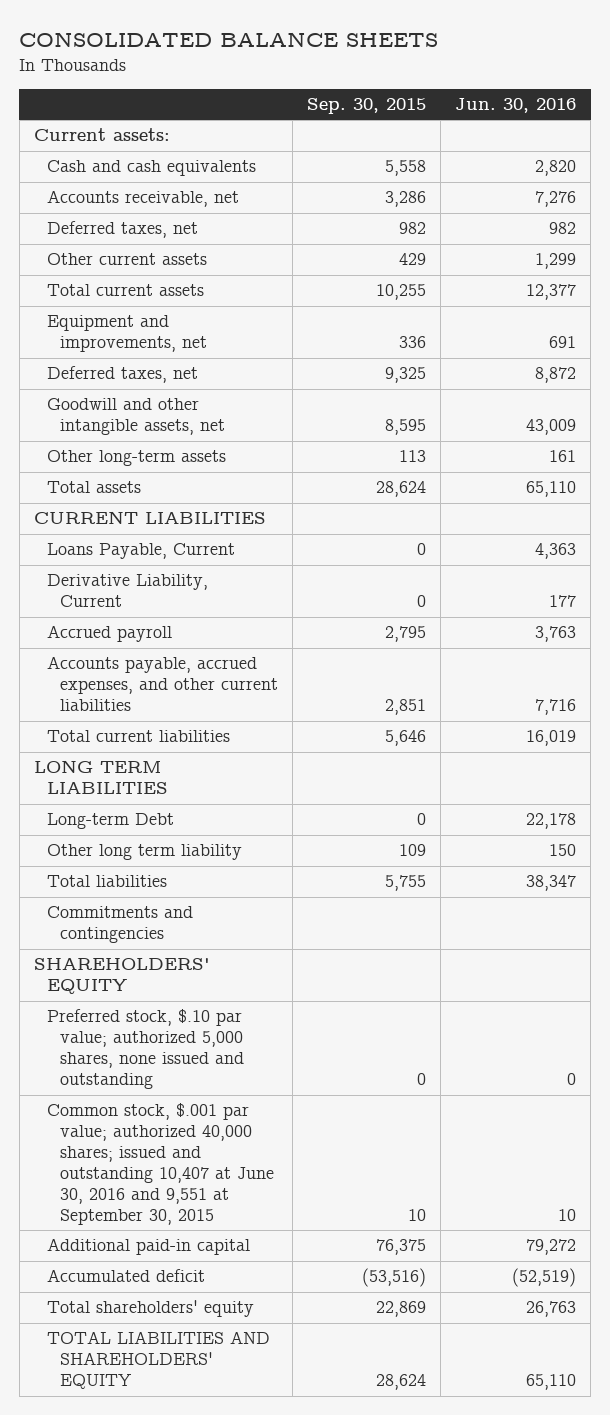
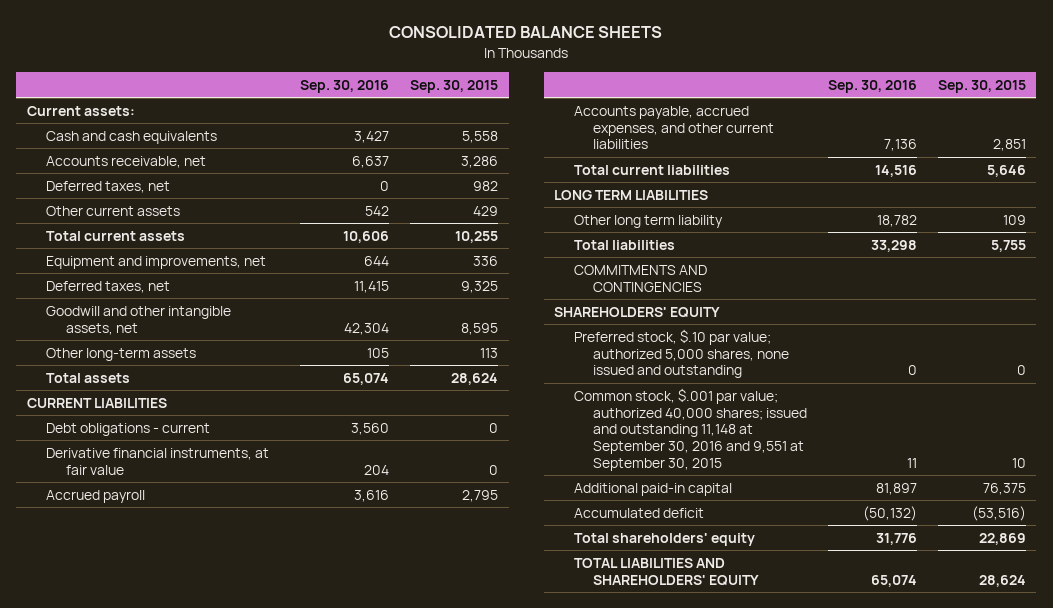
[455,98,577,114] Jun. 30, 2016 -> none
none -> [300,79,390,93] Sep. 30, 2016
[46,543,235,560] Loans Payable, Current -> [46,422,211,436] Debt obligations - current
[46,574,208,608] Derivative Liability, Current -> [46,447,270,475] Derivative financial instruments, at fair value
[46,813,174,830] Long-term Debt -> none
[46,906,193,944] Commitments and contingencies -> [573,264,707,292] COMMITMENTS AND CONTINGENCIES
[46,1103,275,1226] Common stock, $.001 par value; authorized 40,000 shares; issued and outstanding 10,407 at June 30, 2016 and 9,551 at September 30, 2015 -> [573,387,808,471] Common stock, $.001 par value; authorized 40,000 shares; issued and outstanding 11,148 at September 30, 2016 and 9,551 at September 30, 2015

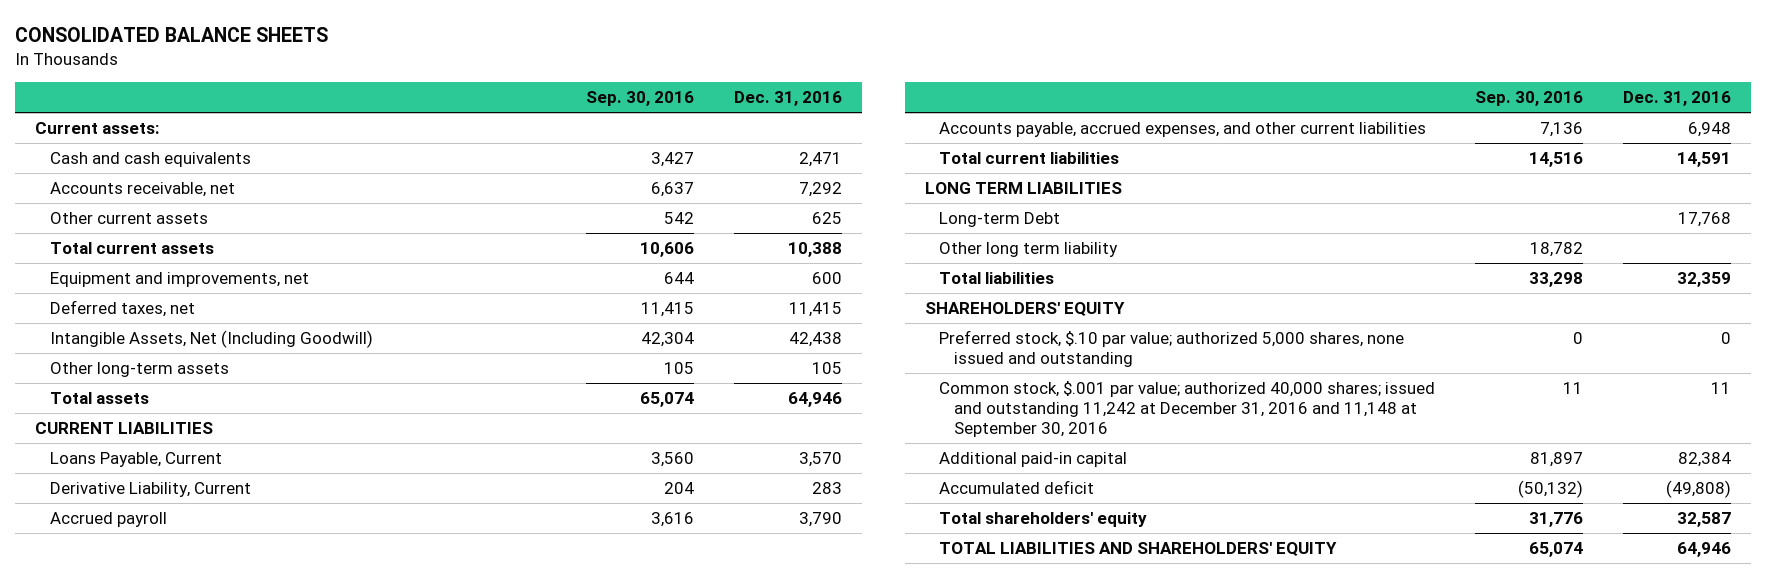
[410,79,499,93] Sep. 30, 2015 -> none
none -> [733,91,842,107] Dec. 31, 2016
[46,180,171,193] Deferred taxes, net -> none
[46,305,232,335] Goodwill and other intangible assets, net -> [49,330,373,349] Intangible Assets, Net (Including Goodwill)
[46,422,211,436] Debt obligations - current -> [49,452,222,468] Loans Payable, Current
[46,447,270,475] Derivative financial instruments, at fair value -> [49,482,251,498] Derivative Liability, Current
none -> [939,212,1061,228] Long-term Debt
[573,264,707,292] COMMITMENTS AND CONTINGENCIES -> none
[573,387,808,471] Common stock, $.001 par value; authorized 40,000 shares; issued and outstanding 11,148 at September 30, 2016 and 9,551 at September 30, 2015 -> [939,381,1436,438] Common stock, $.001 par value; authorized 40,000 shares; issued and outstanding 11,242 at December 31, 2016 and 11,148 at September 30, 2016

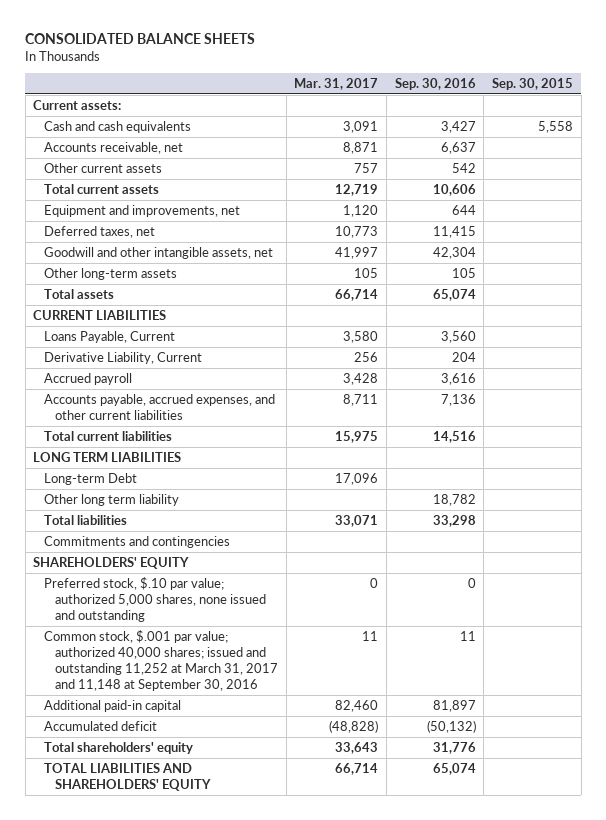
[733,91,842,107] Dec. 31, 2016 -> none
none -> [294,77,379,90] Mar. 31, 2017
none -> [492,77,574,90] Sep. 30, 2015
[49,330,373,349] Intangible Assets, Net (Including Goodwill) -> [44,246,274,259] Goodwill and other intangible assets, net
none -> [44,535,231,548] Commitments and contingencies
[939,381,1436,438] Common stock, $.001 par value; authorized 40,000 shares; issued and outstanding 11,242 at December 31, 2016 and 11,148 at September 30, 2016 -> [44,629,278,691] Common stock, $.001 par value; authorized 40,000 shares; issued and outstanding 11,252 at March 31, 2017 and 11,148 at September 30, 2016

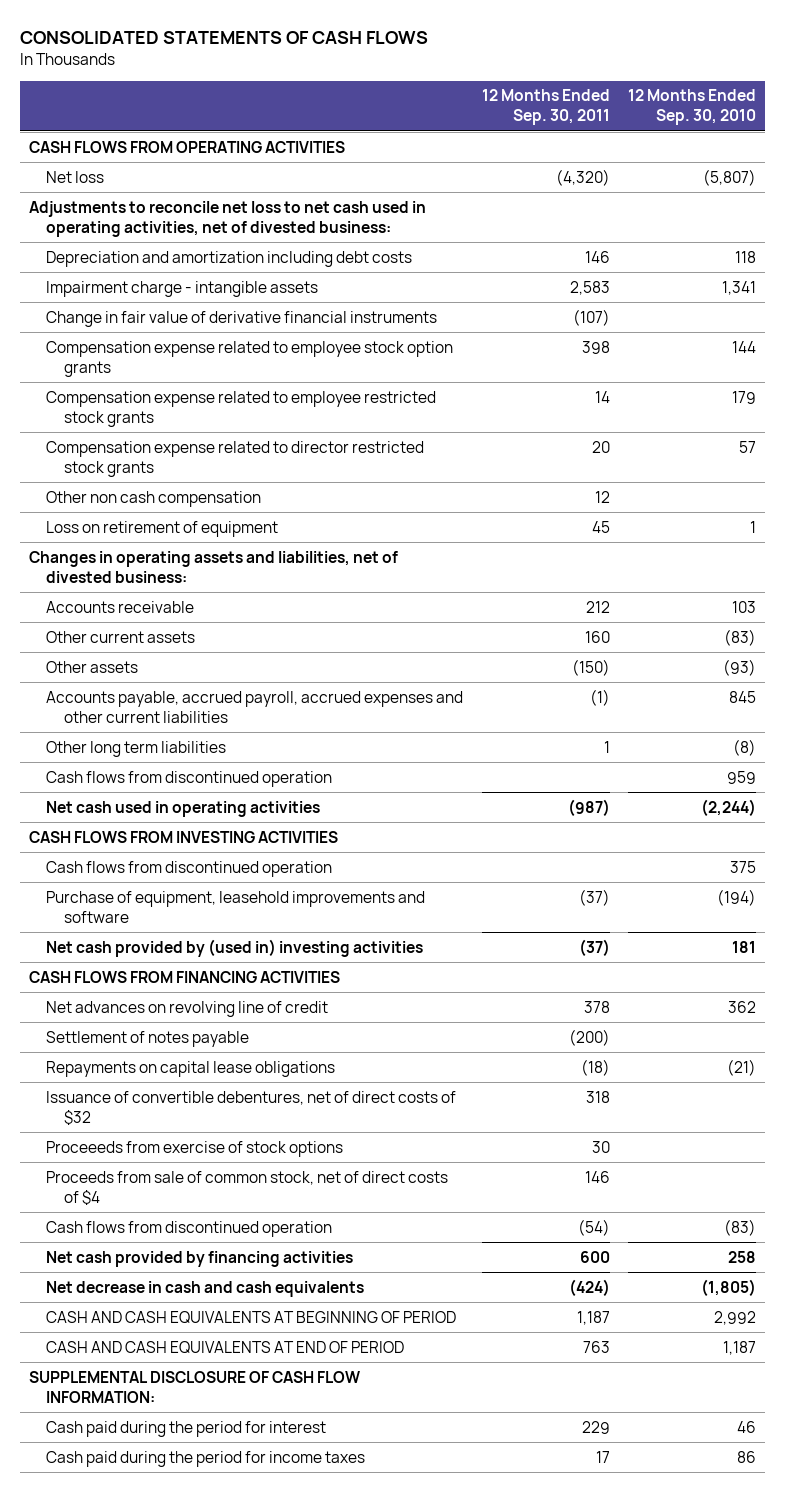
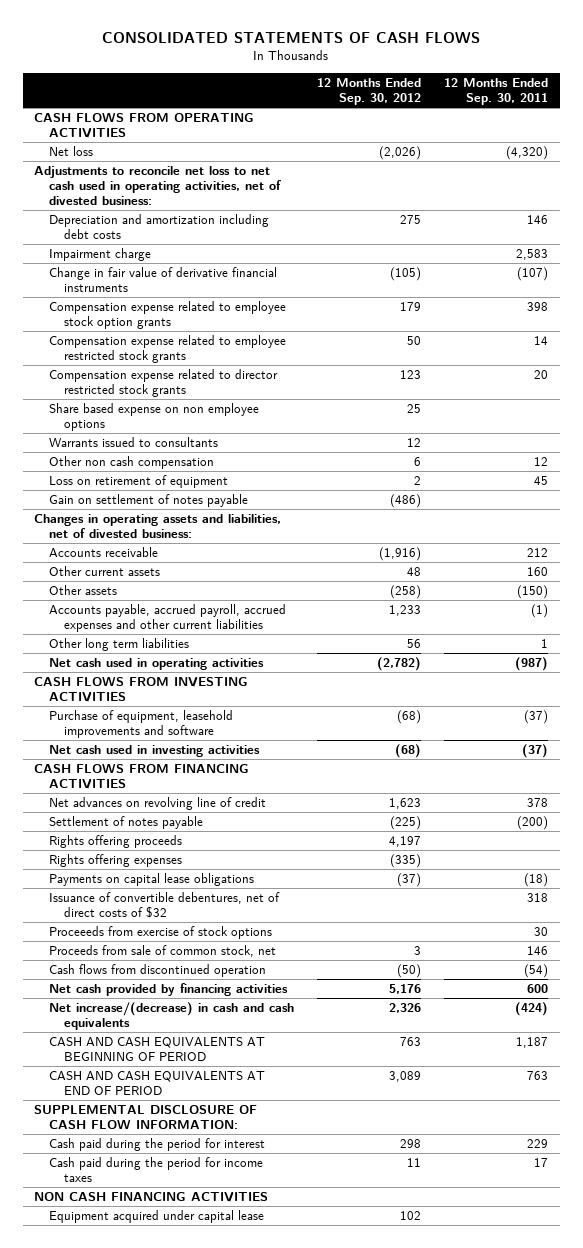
[628,89,757,126] 12 Months Ended Sep. 30, 2010 -> none
none -> [317,78,422,106] 12 Months Ended Sep. 30, 2012
[46,280,319,297] Impairment charge - intangible assets -> [49,247,152,261] Impairment charge
none -> [49,402,260,432] Share based expense on non employee options
none -> [49,436,219,447] Warrants issued to consultants
none -> [49,493,249,507] Gain on settlement of notes payable
[46,770,333,787] Cash flows from discontinued operation -> none
[46,860,333,877] Cash flows from discontinued operation -> none
[46,938,424,957] Net cash provided by (used in) investing activities -> [49,744,261,757] Net cash used in investing activities
none -> [49,834,183,848] Rights offering proceeds
none -> [49,853,183,867] Rights offering expenses
[46,1060,336,1077] Repayments on capital lease obligations -> [49,872,255,886] Payments on capital lease obligations
[46,1170,449,1205] Proceeds from sale of common stock, net of direct costs of $4 -> [49,944,277,957] Proceeds from sale of common stock, net
[46,1280,365,1297] Net decrease in cash and cash equivalents -> [49,1001,295,1031] Net increase/(decrease) in cash and cash equivalents
none -> [34,1191,269,1202] NON CASH FINANCING ACTIVITIES
none -> [49,1209,265,1223] Equipment acquired under capital lease

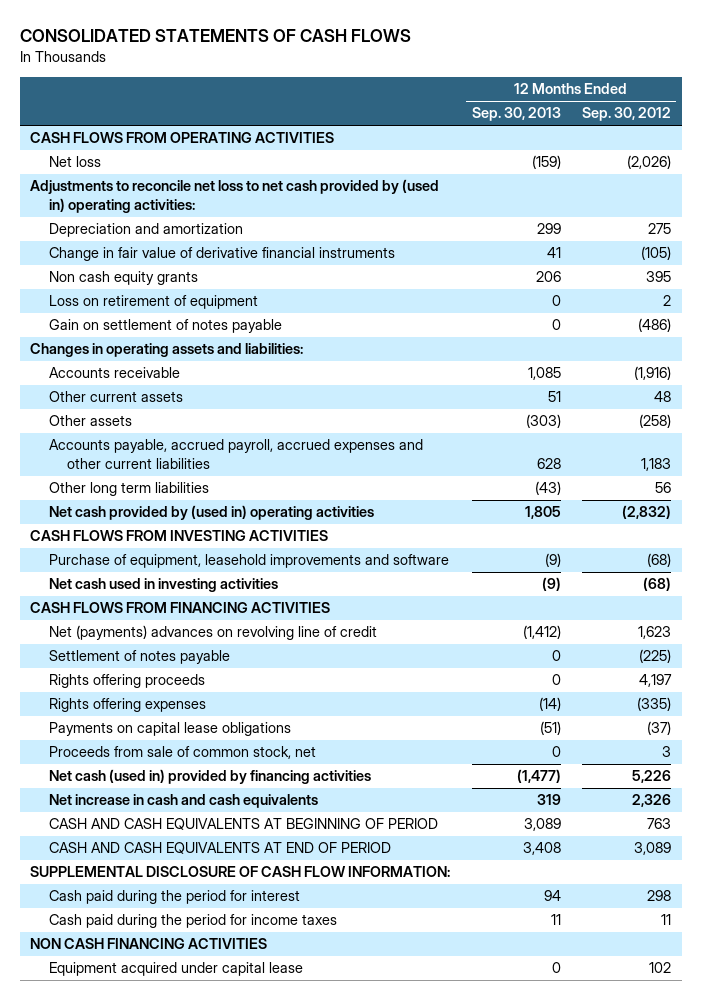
[444,78,549,106] 12 Months Ended Sep. 30, 2011 -> none
none -> [471,107,561,122] Sep. 30, 2013
[49,247,152,261] Impairment charge -> none
[34,165,282,206] Adjustments to reconcile net loss to net cash used in operating activities, net of divested business: -> [30,179,440,214] Adjustments to reconcile net loss to net cash provided by (used in) operating activities:
[49,213,270,240] Depreciation and amortization including debt costs -> [48,223,243,238] Depreciation and amortization
[49,300,287,330] Compensation expense related to employee stock option grants -> none
[49,334,287,364] Compensation expense related to employee restricted stock grants -> none
[49,368,279,398] Compensation expense related to director restricted stock grants -> none
[49,402,260,432] Share based expense on non employee options -> none
[49,436,219,447] Warrants issued to consultants -> none
[49,455,215,469] Other non cash compensation -> [48,271,198,286] Non cash equity grants
[414,456,422,466] 6 -> [645,271,671,283] 395
[34,513,282,539] Changes in operating assets and liabilities, net of divested business: -> [30,343,304,358] Changes in operating assets and liabilities:
[389,604,422,616] 1,233 -> [640,458,671,472] 1,183
[49,657,265,670] Net cash used in operating activities -> [48,505,374,521] Net cash provided by (used in) operating activities
[377,656,422,671] (2,782) -> [621,505,671,520] (2,832)
[49,796,267,810] Net advances on revolving line of credit -> [48,625,377,641] Net (payments) advances on revolving line of credit
[49,891,281,919] Issuance of convertible debentures, net of direct costs of $32 -> none
[49,925,273,939] Proceeeds from exercise of stock options -> none
[49,963,267,977] Cash flows from discontinued operation -> none
[49,982,289,996] Net cash provided by financing activities -> [48,769,371,785] Net cash (used in) provided by financing activities
[389,983,422,994] 5,176 -> [631,770,671,784] 5,226
[49,1001,295,1031] Net increase/(decrease) in cash and cash equivalents -> [48,794,318,809] Net increase in cash and cash equivalents

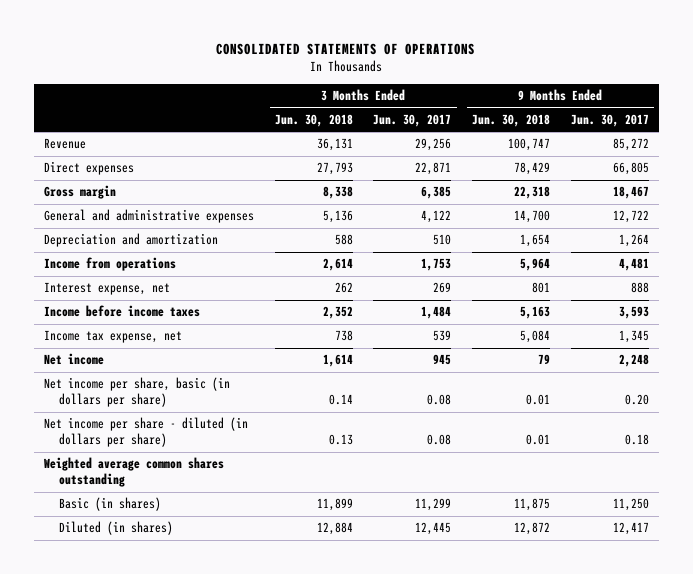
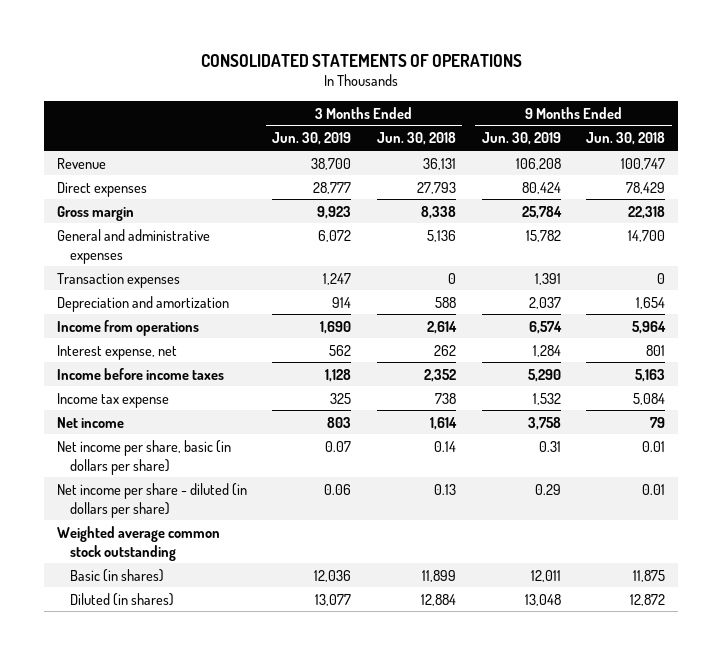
[373,113,452,127] Jun. 30, 2017 -> none
[570,113,649,127] Jun. 30, 2017 -> none
none -> [272,132,352,146] Jun. 30, 2019
none -> [481,132,561,146] Jun. 30, 2019
none -> [56,272,180,288] Transaction expenses
[44,330,183,344] Income tax expense, net -> [56,392,169,408] Income tax expense
[44,457,225,488] Weighted average common shares outstanding -> [56,525,220,561] Weighted average common stock outstanding

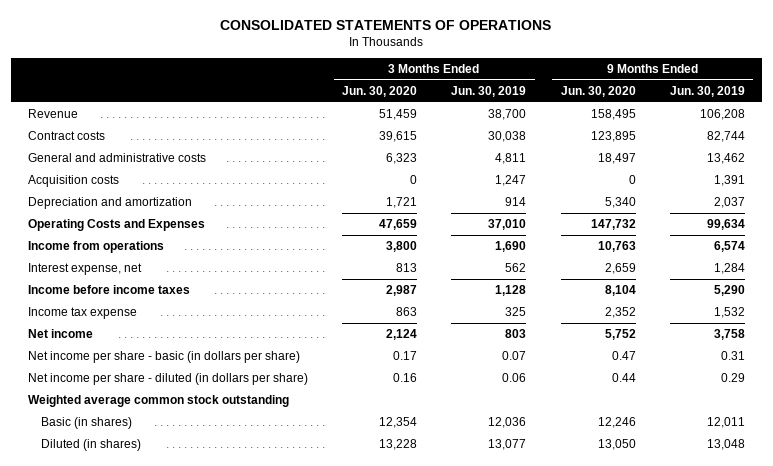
[377,132,457,146] Jun. 30, 2018 -> none
[586,132,666,146] Jun. 30, 2018 -> none
none -> [342,85,418,97] Jun. 30, 2020
none -> [560,85,636,97] Jun. 30, 2020
[56,181,147,197] Direct expenses -> none
[56,205,134,221] Gross margin -> none
none -> [28,130,106,140] Contract costs
[56,228,210,264] General and administrative expenses -> [28,152,207,162] General and administrative costs
[318,229,352,242] 6,072 -> [495,152,527,164] 4,811
[525,229,561,242] 15,782 -> [706,152,745,164] 13,462
[56,272,180,288] Transaction expenses -> [28,174,120,187] Acquisition costs
none -> [28,218,206,231] Operating Costs and Expenses
[56,439,231,475] Net income per share, basic (in dollars per share) -> [28,350,301,363] Net income per share - basic (in dollars per share)

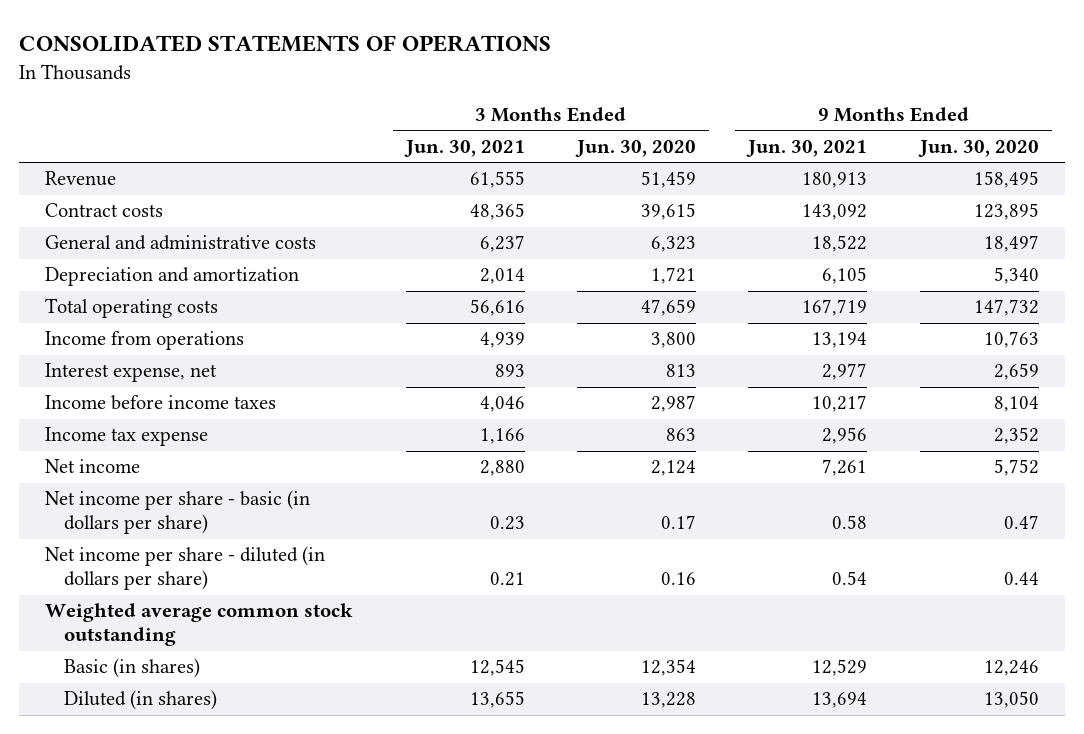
[451,85,527,97] Jun. 30, 2019 -> none
[669,85,745,97] Jun. 30, 2019 -> none
none -> [403,140,525,158] Jun. 30, 2021
none -> [746,140,868,158] Jun. 30, 2021
[28,174,120,187] Acquisition costs -> none
[28,218,206,231] Operating Costs and Expenses -> [45,298,219,319] Total operating costs

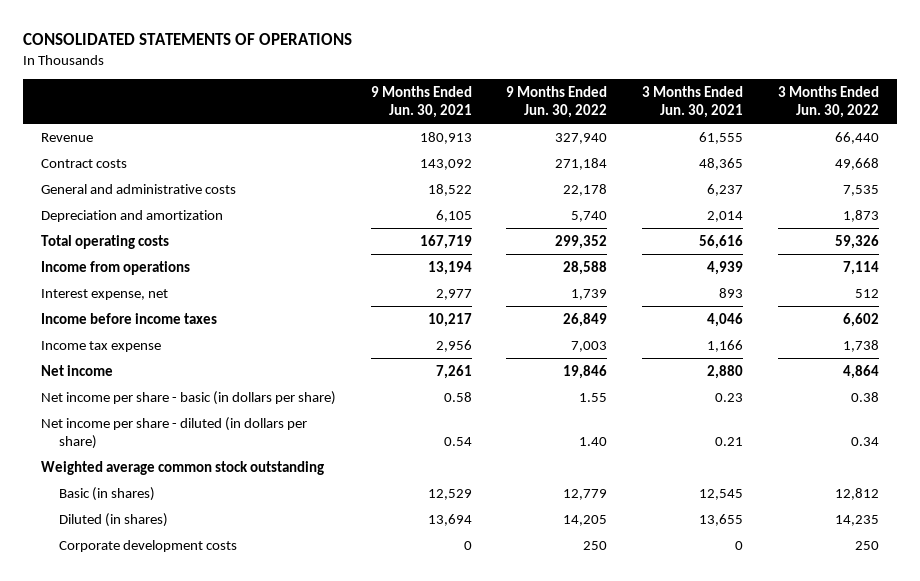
[575,140,697,158] Jun. 30, 2020 -> none
[917,140,1039,158] Jun. 30, 2020 -> none
none -> [506,85,608,118] 9 Months Ended Jun. 30, 2022
none -> [778,85,880,118] 3 Months Ended Jun. 30, 2022
none -> [59,539,238,552] Corporate development costs

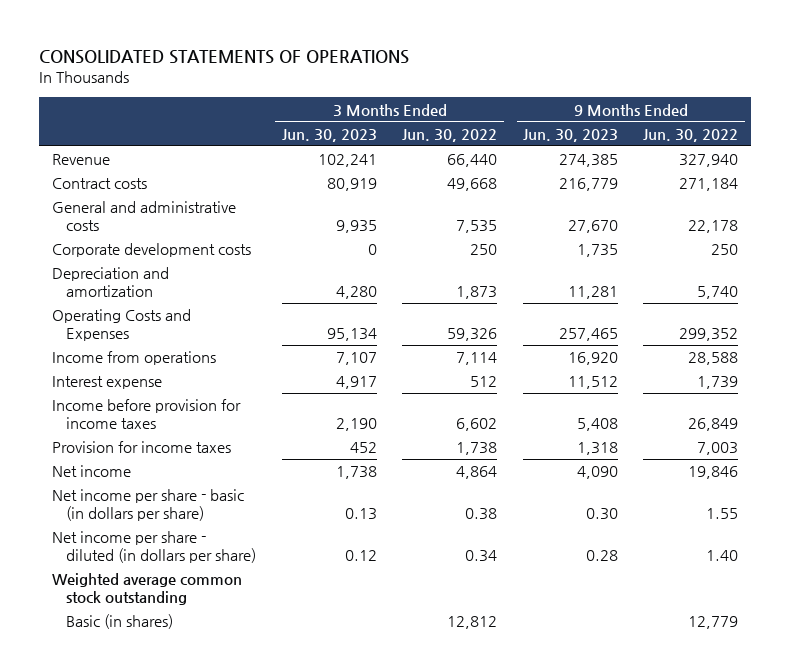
[370,85,472,118] 9 Months Ended Jun. 30, 2021 -> none
[642,85,744,118] 3 Months Ended Jun. 30, 2021 -> none
none -> [281,128,377,142] Jun. 30, 2023
none -> [522,128,618,142] Jun. 30, 2023
[59,539,238,552] Corporate development costs -> [51,243,251,258] Corporate development costs
[40,234,169,249] Total operating costs -> [51,309,191,342] Operating Costs and Expenses
[40,288,168,300] Interest expense, net -> [51,376,162,390] Interest expense
[40,312,217,324] Income before income taxes -> [51,399,241,430] Income before provision for income taxes
[40,340,161,352] Income tax expense -> [51,441,231,454] Provision for income taxes
[59,512,169,527] Diluted (in shares) -> none

